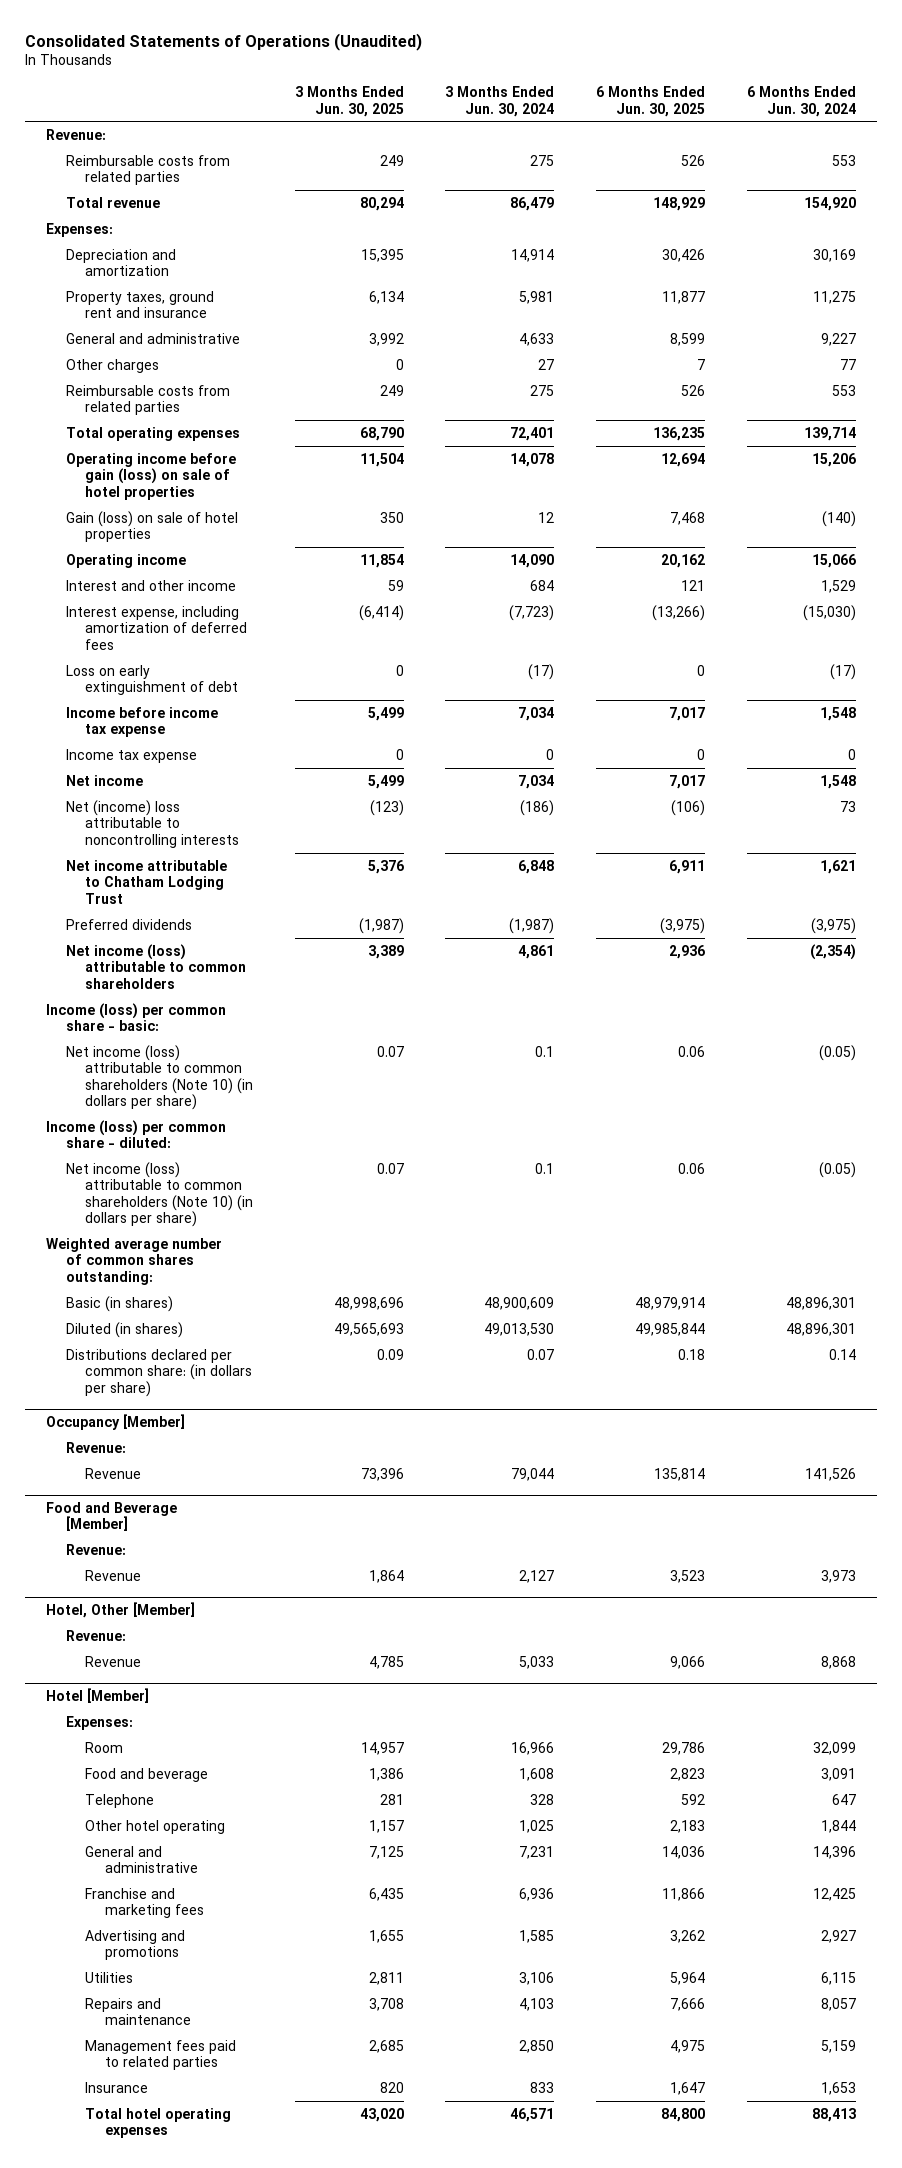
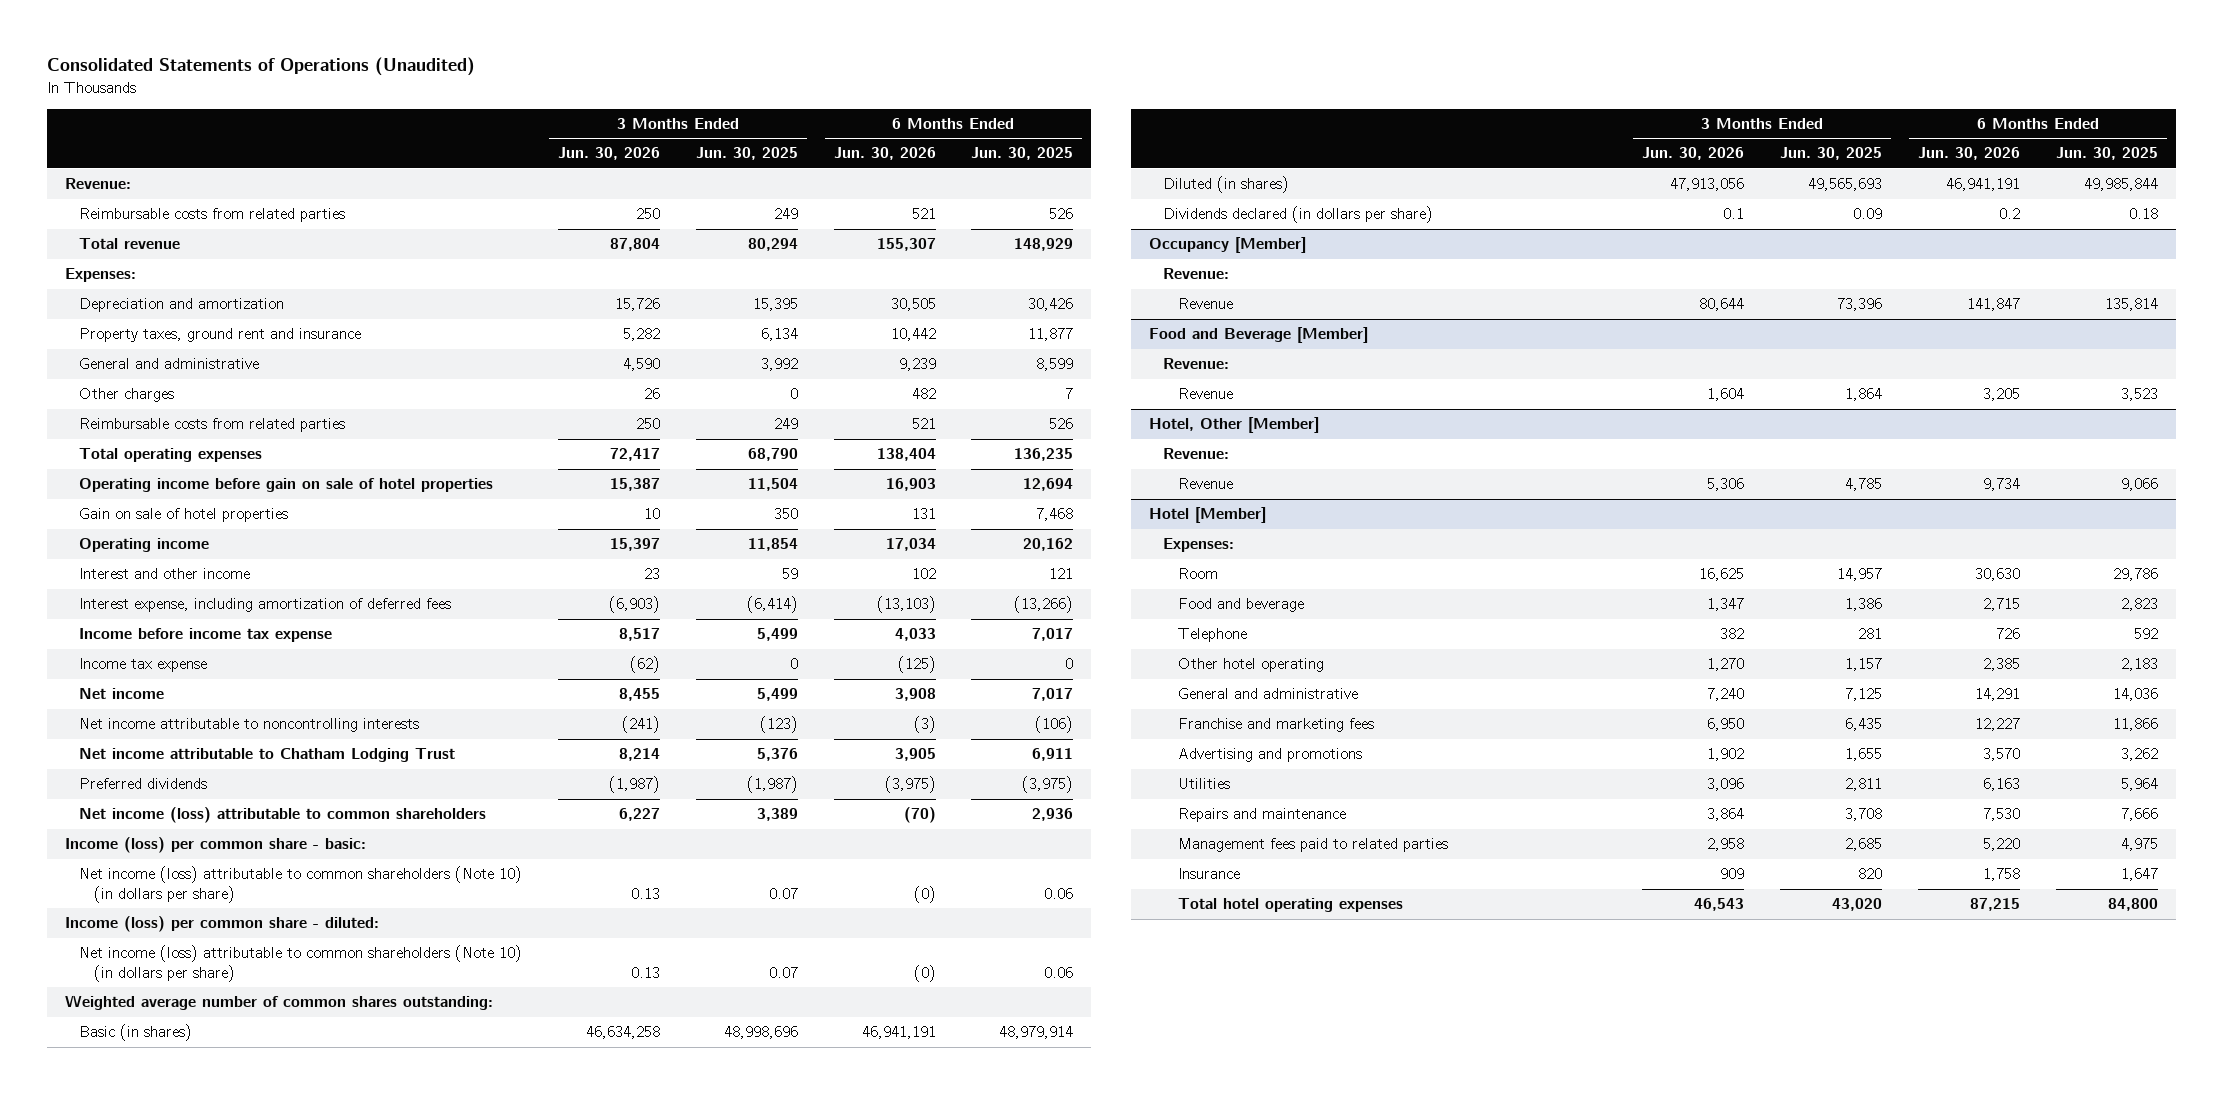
[445,86,555,117] 3 Months Ended Jun. 30, 2024 -> none
[746,86,856,117] 6 Months Ended Jun. 30, 2024 -> none
none -> [557,147,660,161] Jun. 30, 2026
none -> [833,147,936,161] Jun. 30, 2026
[65,452,236,500] Operating income before gain (loss) on sale of hotel properties -> [79,478,494,493] Operating income before gain on sale of hotel properties
[65,510,238,543] Gain (loss) on sale of hotel properties -> [79,508,289,523] Gain on sale of hotel properties
[65,664,239,696] Loss on early extinguishment of debt -> none
[65,799,240,848] Net (income) loss attributable to noncontrolling interests -> [79,718,420,733] Net income attributable to noncontrolling interests
[65,1348,253,1397] Distributions declared per common share: (in dollars per share) -> [1163,206,1434,224] Dividends declared (in dollars per share)

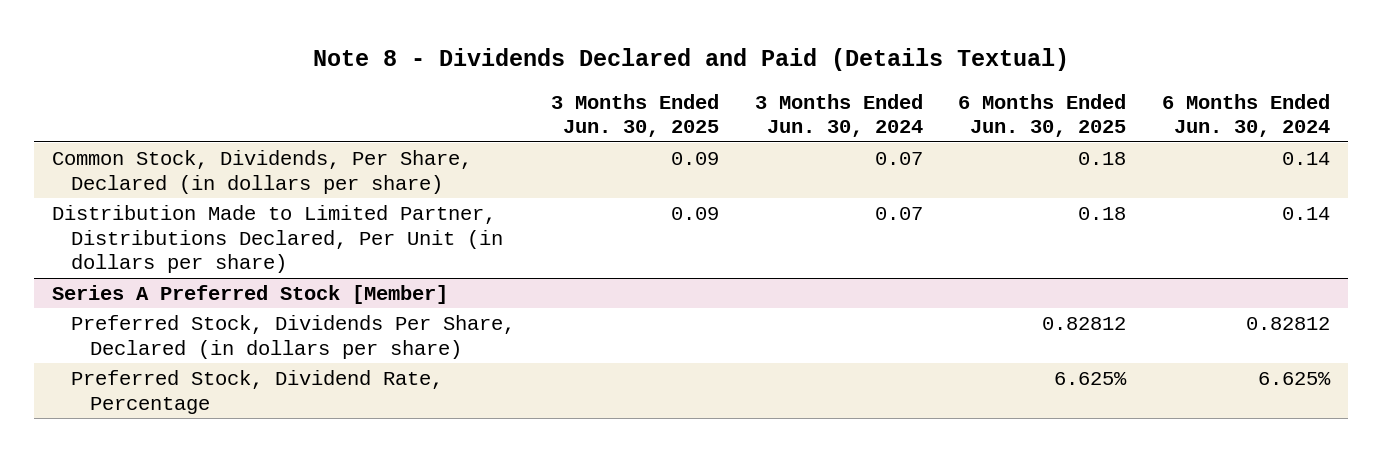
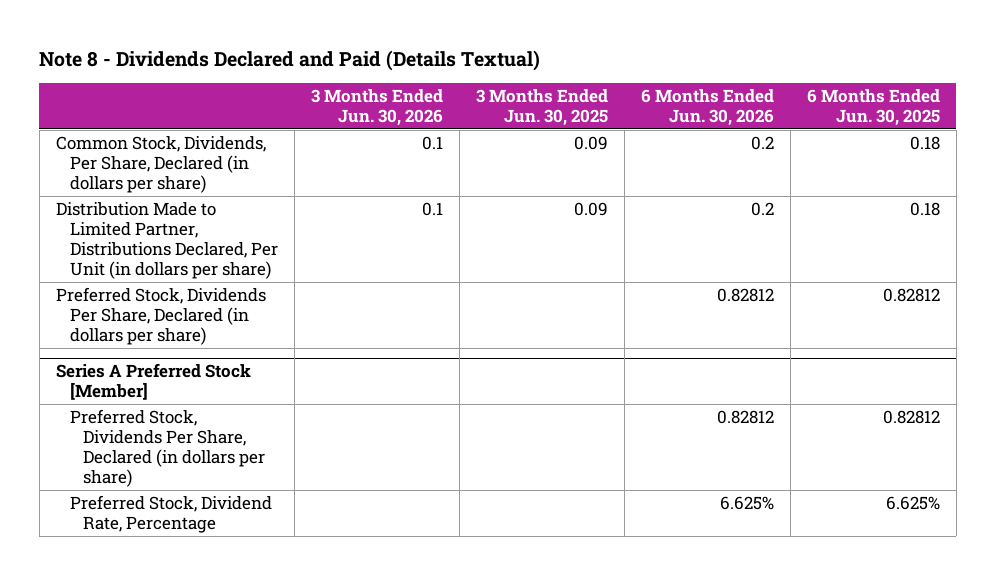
[754,93,923,138] 3 Months Ended Jun. 30, 2024 -> none
[1162,93,1331,138] 6 Months Ended Jun. 30, 2024 -> none
none -> [310,88,443,127] 3 Months Ended Jun. 30, 2026
none -> [640,88,774,127] 6 Months Ended Jun. 30, 2026
none -> [55,286,266,345] Preferred Stock, Dividends Per Share, Declared (in dollars per share)

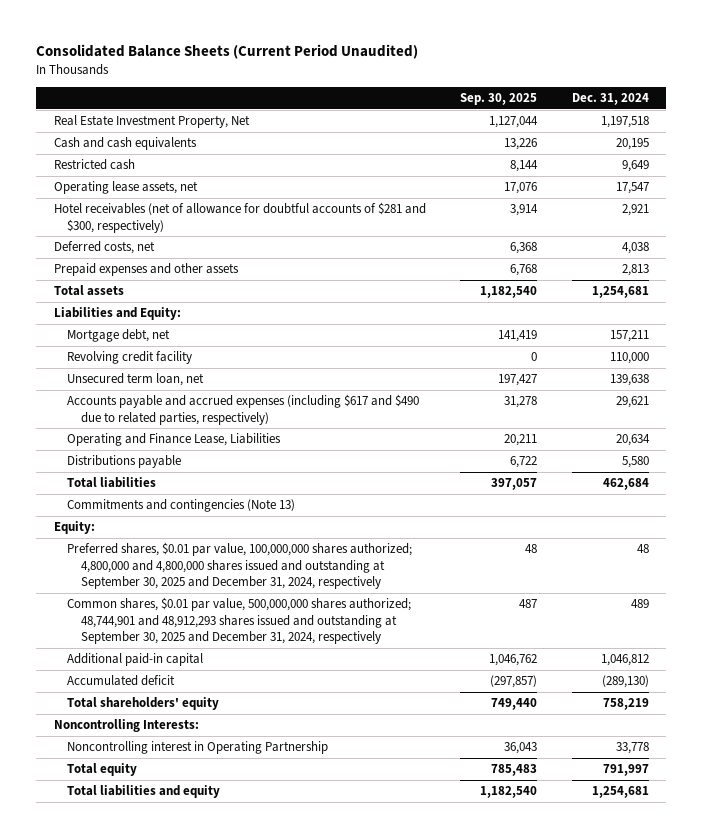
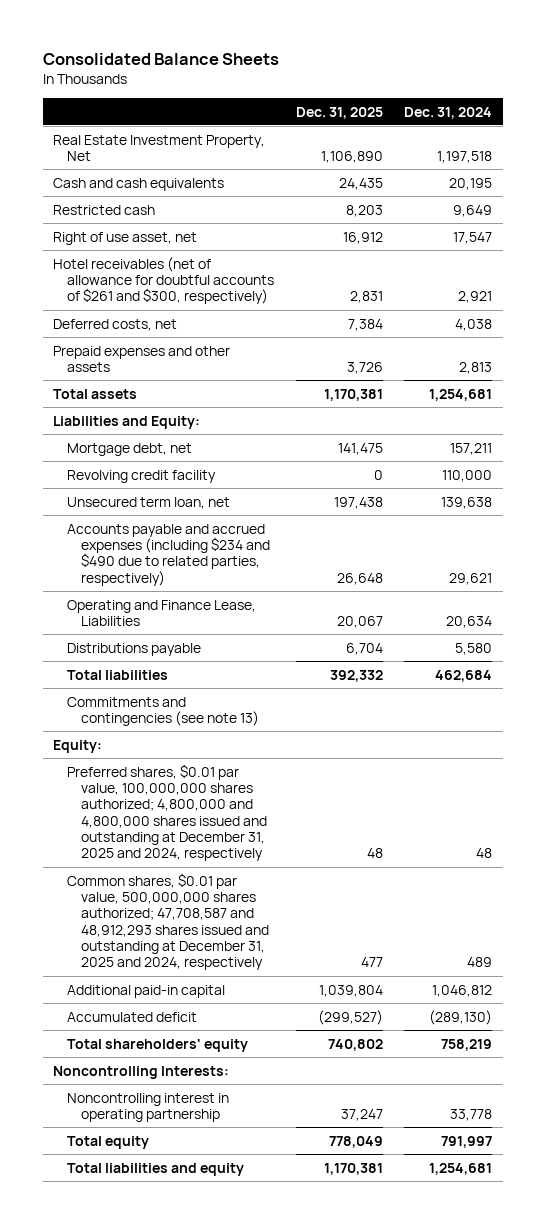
[36,44,419,60] Consolidated Balance Sheets (Current Period Unaudited) -> [42,52,279,65] Consolidated Balance Sheets
[460,93,538,106] Sep. 30, 2025 -> none
none -> [295,106,383,119] Dec. 31, 2025
[53,181,198,195] Operating lease assets, net -> [53,231,198,245] Right of use asset, net
[53,202,426,233] Hotel receivables (net of allowance for doubtful accounts of $281 and $300, respectively) -> [53,256,275,305] Hotel receivables (net of allowance for doubtful accounts of $261 and $300, respectively)
[67,394,420,425] Accounts payable and accrued expenses (including $617 and $490 due to related parties, respectively) -> [67,523,270,586] Accounts payable and accrued expenses (including $234 and $490 due to related parties, respectively)
[67,499,296,513] Commitments and contingencies (Note 13) -> [67,696,259,726] Commitments and contingencies (see note 13)
[67,542,413,589] Preferred shares, $0.01 par value, 100,000,000 shares authorized; 4,800,000 and 4,800,000 shares issued and outstanding at September 30, 2025 and December 31, 2024, respectively -> [67,763,267,862] Preferred shares, $0.01 par value, 100,000,000 shares authorized; 4,800,000 and 4,800,000 shares issued and outstanding at December 31, 2025 and 2024, respectively
[67,597,412,644] Common shares, $0.01 par value, 500,000,000 shares authorized; 48,744,901 and 48,912,293 shares issued and outstanding at September 30, 2025 and December 31, 2024, respectively -> [67,872,269,971] Common shares, $0.01 par value, 500,000,000 shares authorized; 47,708,587 and 48,912,293 shares issued and outstanding at December 31, 2025 and 2024, respectively
[67,741,329,755] Noncontrolling interest in Operating Partnership -> [67,1092,230,1122] Noncontrolling interest in operating partnership

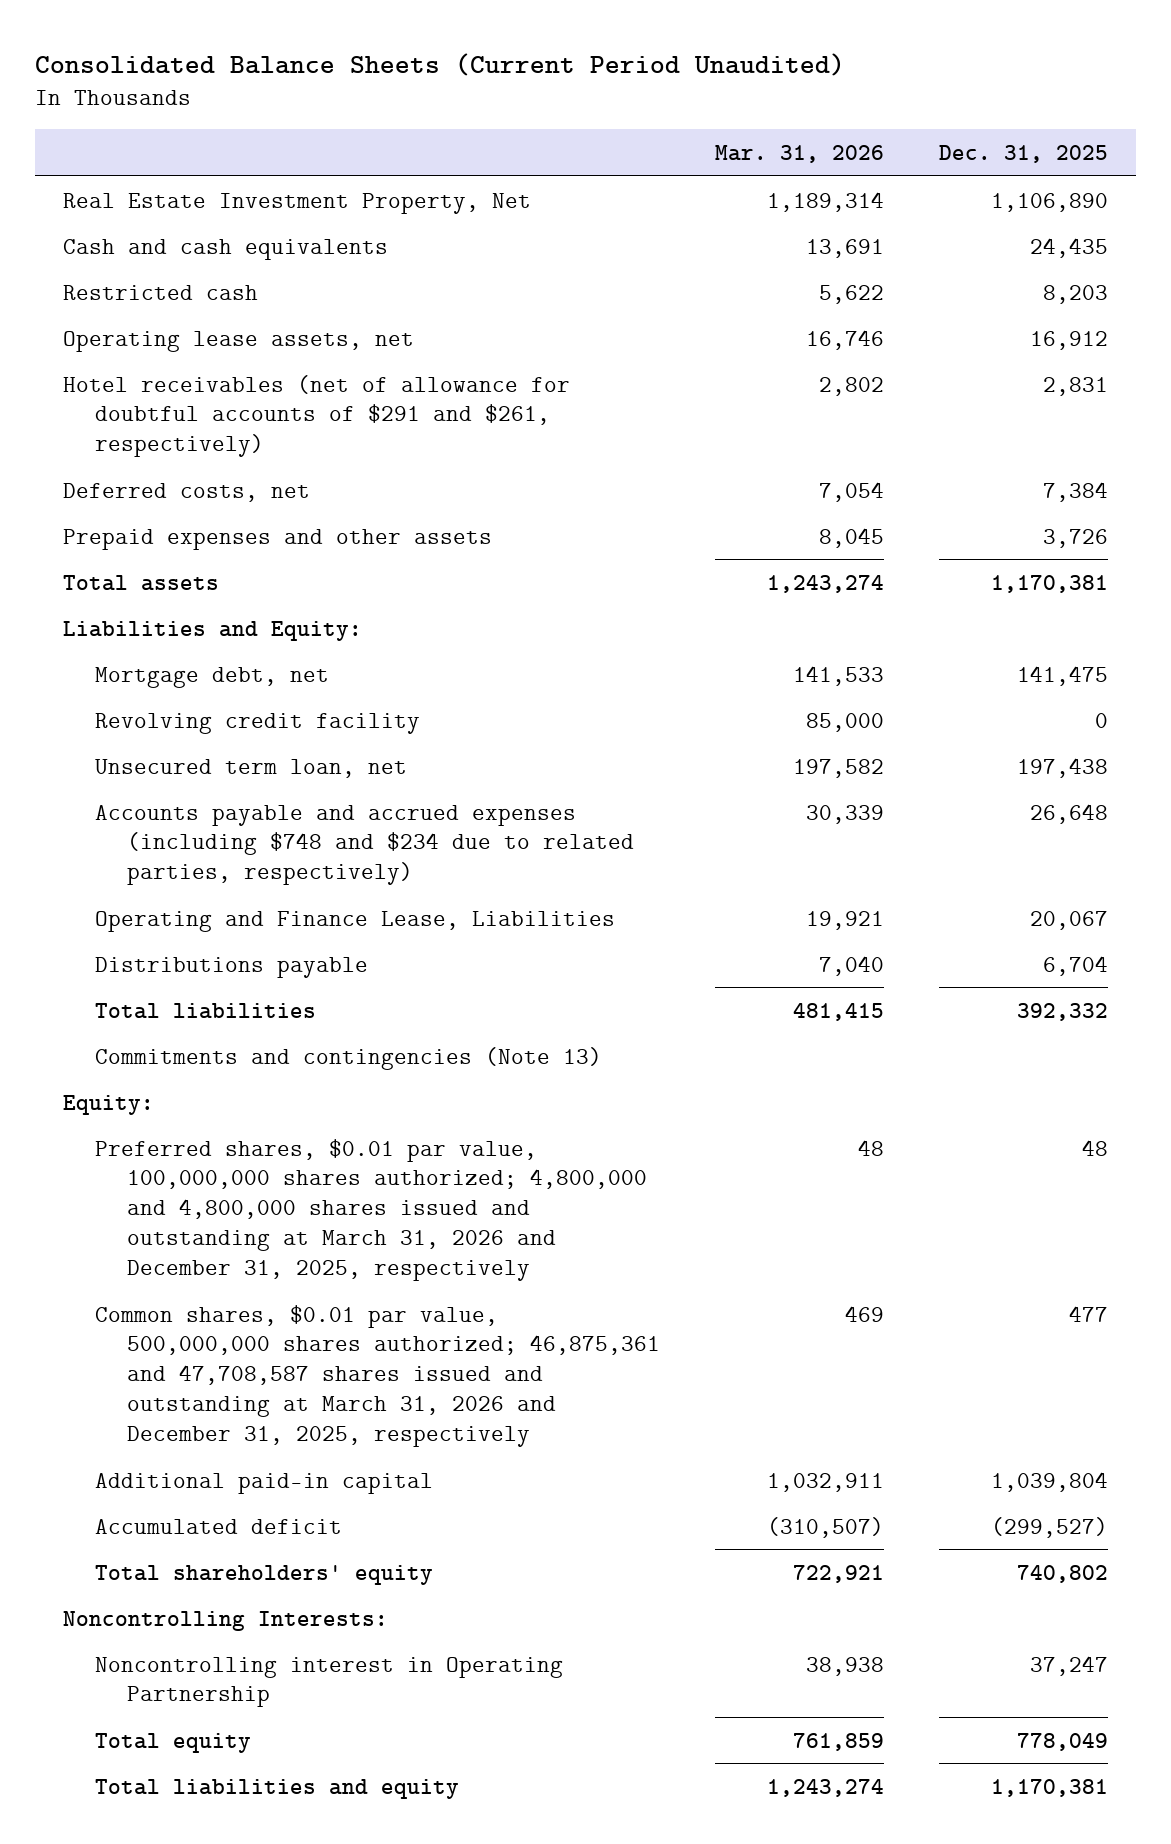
[42,52,279,65] Consolidated Balance Sheets -> [35,52,846,76] Consolidated Balance Sheets (Current Period Unaudited)
[404,106,493,119] Dec. 31, 2024 -> none
none -> [714,144,884,163] Mar. 31, 2026
[53,231,198,245] Right of use asset, net -> [62,330,414,352] Operating lease assets, net
[53,256,275,305] Hotel receivables (net of allowance for doubtful accounts of $261 and $300, respectively) -> [62,374,570,458] Hotel receivables (net of allowance for doubtful accounts of $291 and $261, respectively)
[67,523,270,586] Accounts payable and accrued expenses (including $234 and $490 due to related parties, respectively) -> [94,804,634,886] Accounts payable and accrued expenses (including $748 and $234 due to related parties, respectively)
[67,696,259,726] Commitments and contingencies (see note 13) -> [94,1046,602,1070] Commitments and contingencies (Note 13)
[67,763,267,862] Preferred shares, $0.01 par value, 100,000,000 shares authorized; 4,800,000 and 4,800,000 shares issued and outstanding at December 31, 2025 and 2024, respectively -> [94,1138,647,1281] Preferred shares, $0.01 par value, 100,000,000 shares authorized; 4,800,000 and 4,800,000 shares issued and outstanding at March 31, 2026 and December 31, 2025, respectively
[67,872,269,971] Common shares, $0.01 par value, 500,000,000 shares authorized; 47,708,587 and 48,912,293 shares issued and outstanding at December 31, 2025 and 2024, respectively -> [94,1304,660,1447] Common shares, $0.01 par value, 500,000,000 shares authorized; 46,875,361 and 47,708,587 shares issued and outstanding at March 31, 2026 and December 31, 2025, respectively
[67,1092,230,1122] Noncontrolling interest in operating partnership -> [94,1656,563,1708] Noncontrolling interest in Operating Partnership

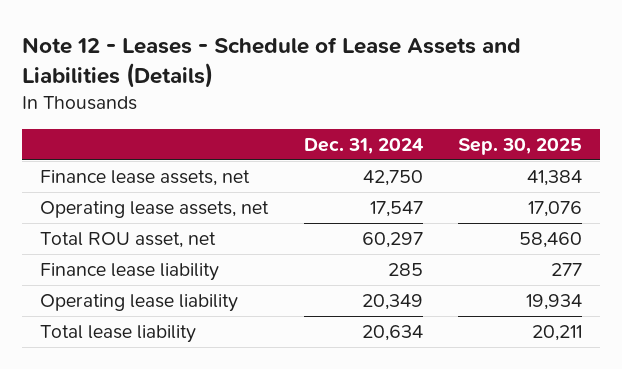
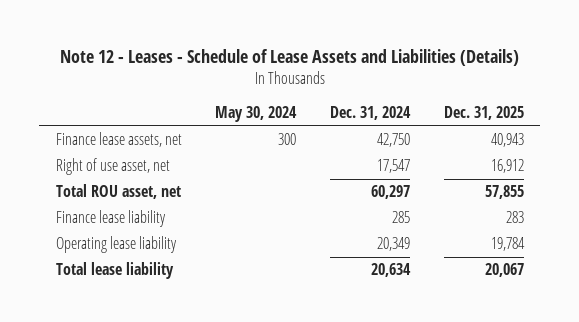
[458,138,583,156] Sep. 30, 2025 -> none
none -> [215,106,298,123] May 30, 2024
none -> [443,106,524,121] Dec. 31, 2025
[40,201,270,219] Operating lease assets, net -> [55,158,170,176] Right of use asset, net

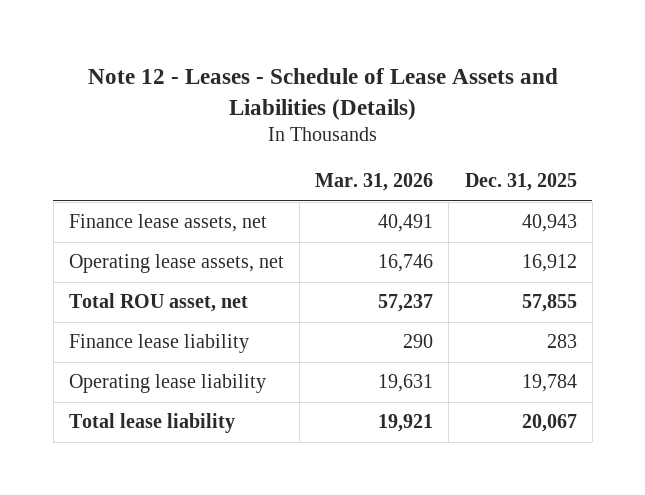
[215,106,298,123] May 30, 2024 -> none
[329,106,411,121] Dec. 31, 2024 -> none
none -> [315,173,434,192] Mar. 31, 2026
[55,158,170,176] Right of use asset, net -> [68,254,284,274] Operating lease assets, net

